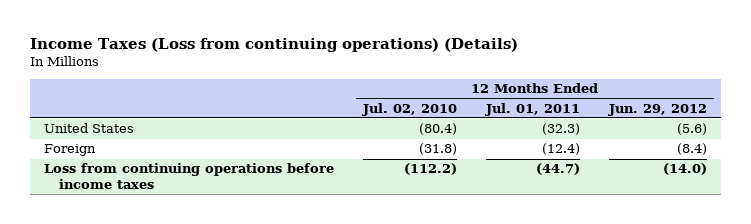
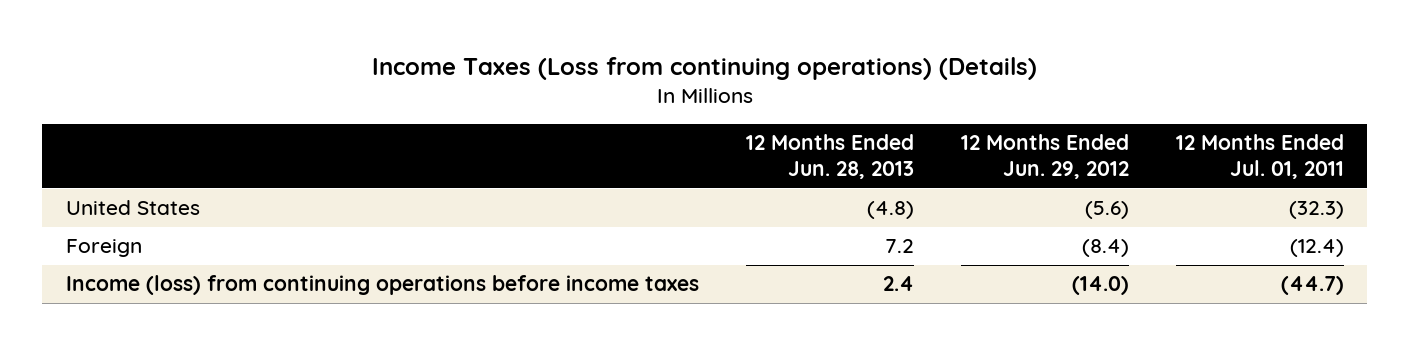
[362,102,458,116] Jul. 02, 2010 -> none
none -> [745,133,914,180] 12 Months Ended Jun. 28, 2013
[44,163,335,189] Loss from continuing operations before income taxes -> [65,275,699,296] Income (loss) from continuing operations before income taxes

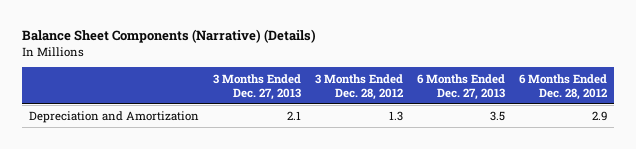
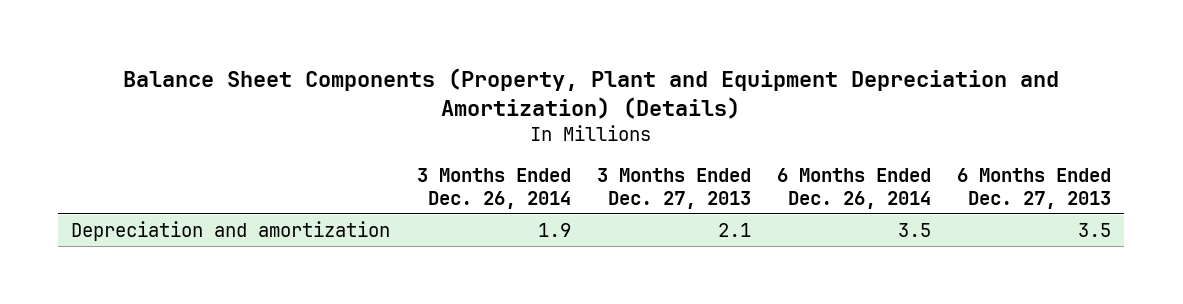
[22,29,317,44] Balance Sheet Components (Narrative) (Details) -> [123,68,1060,119] Balance Sheet Components (Property, Plant and Equipment Depreciation and Amortization) (Details)
[314,73,403,100] 3 Months Ended Dec. 28, 2012 -> none
[518,73,607,100] 6 Months Ended Dec. 28, 2012 -> none
none -> [416,167,571,210] 3 Months Ended Dec. 26, 2014
none -> [776,167,931,210] 6 Months Ended Dec. 26, 2014
[29,111,200,124] Depreciation and Amortization -> [71,221,391,242] Depreciation and amortization

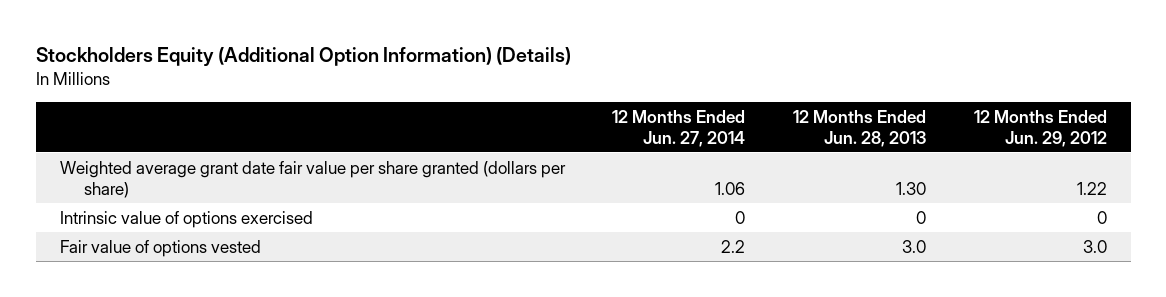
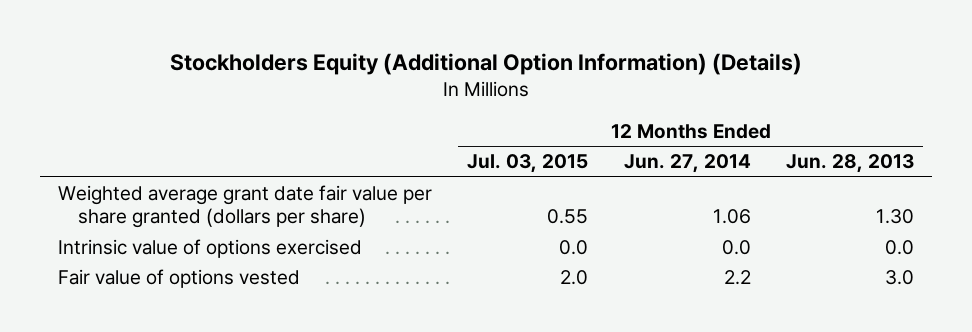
[973,109,1107,147] 12 Months Ended Jun. 29, 2012 -> none
none -> [467,154,589,174] Jul. 03, 2015
[735,210,746,224] 0 -> [721,240,751,256] 0.0
[916,210,927,224] 0 -> [885,240,915,256] 0.0

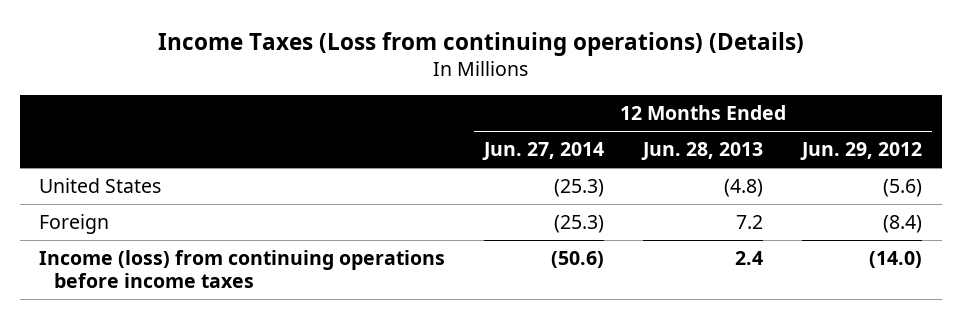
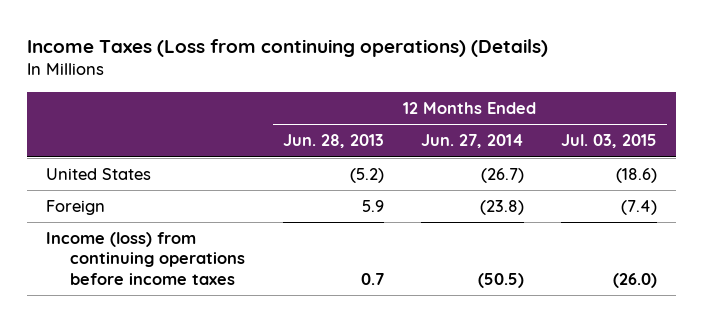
[800,142,923,161] Jun. 29, 2012 -> none
none -> [561,134,658,149] Jul. 03, 2015
[554,178,605,197] (25.3) -> [480,168,524,184] (26.7)
[724,178,764,197] (4.8) -> [349,168,384,184] (5.2)
[554,214,605,233] (25.3) -> [479,200,524,216] (23.8)
[736,214,764,229] 7.2 -> [361,200,384,213] 5.9
[551,250,605,268] (50.6) -> [477,272,524,288] (50.5)
[735,250,764,265] 2.4 -> [360,272,384,285] 0.7

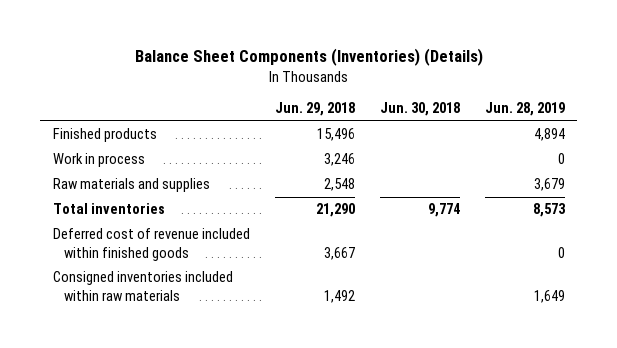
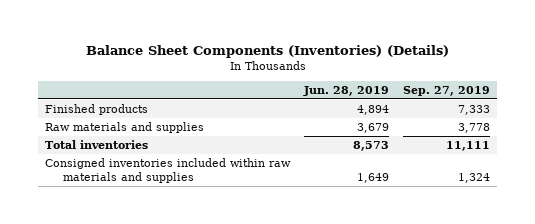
[274,102,355,117] Jun. 29, 2018 -> none
[379,102,460,117] Jun. 30, 2018 -> none
none -> [402,86,490,97] Sep. 27, 2019
[52,153,145,168] Work in process -> none
[52,228,250,261] Deferred cost of revenue included within finished goods -> none
[52,271,233,301] Consigned inventories included within raw materials -> [45,157,292,183] Consigned inventories included within raw materials and supplies

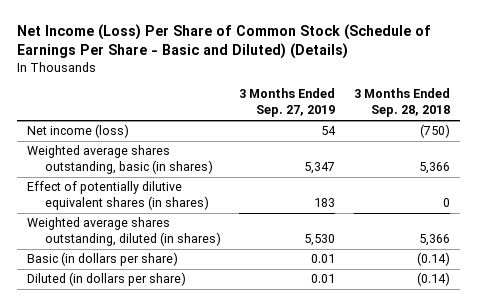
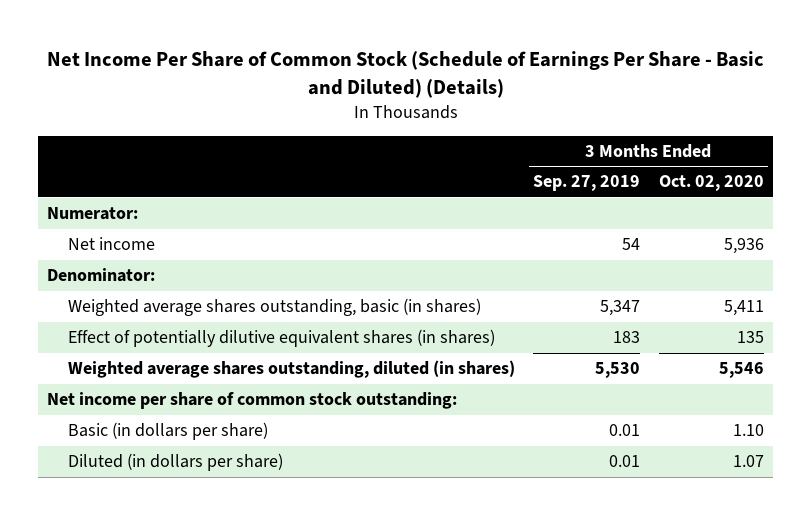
[17,24,432,60] Net Income (Loss) Per Share of Common Stock (Schedule of Earnings Per Share - Basic and Diluted) (Details) -> [46,50,764,98] Net Income Per Share of Common Stock (Schedule of Earnings Per Share - Basic and Diluted) (Details)
[354,88,451,118] 3 Months Ended Sep. 28, 2018 -> none
none -> [658,175,764,192] Oct. 02, 2020
none -> [47,207,139,221] Numerator:
[26,124,129,139] Net income (loss) -> [67,237,155,251] Net income
none -> [47,268,156,283] Denominator:
none -> [47,392,458,410] Net income per share of common stock outstanding:

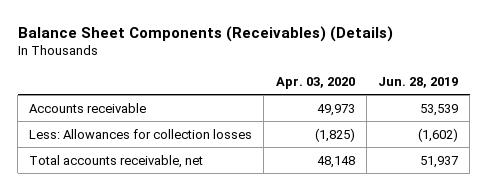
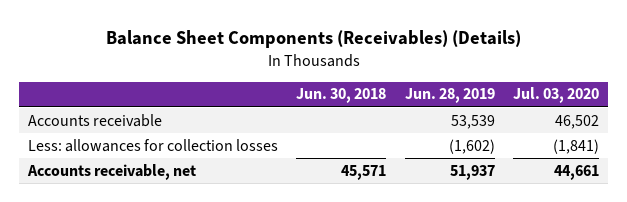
[275,77,355,90] Apr. 03, 2020 -> none
none -> [296,88,387,104] Jun. 30, 2018
none -> [513,87,600,104] Jul. 03, 2020
[29,128,253,139] Less: Allowances for collection losses -> [27,138,278,152] Less: allowances for collection losses
[29,154,204,168] Total accounts receivable, net -> [26,163,196,180] Accounts receivable, net

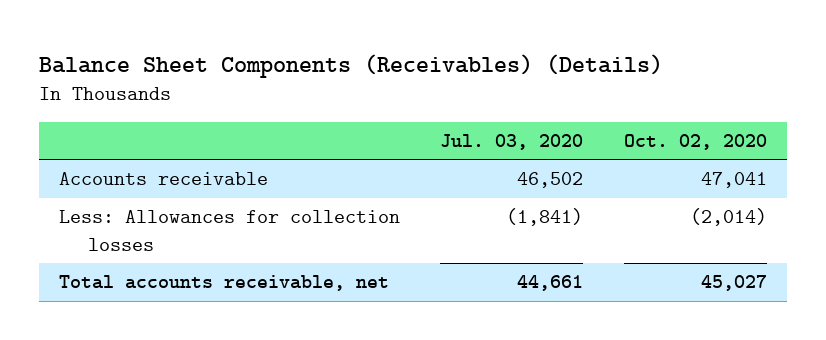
[296,88,387,104] Jun. 30, 2018 -> none
[404,88,495,104] Jun. 28, 2019 -> none
none -> [623,133,767,150] Oct. 02, 2020
[27,138,278,152] Less: allowances for collection losses -> [59,210,401,251] Less: Allowances for collection losses
[26,163,196,180] Accounts receivable, net -> [59,275,390,292] Total accounts receivable, net

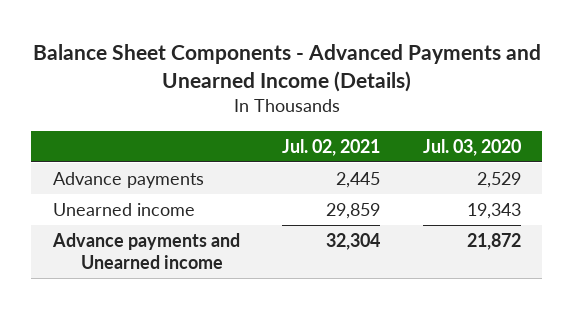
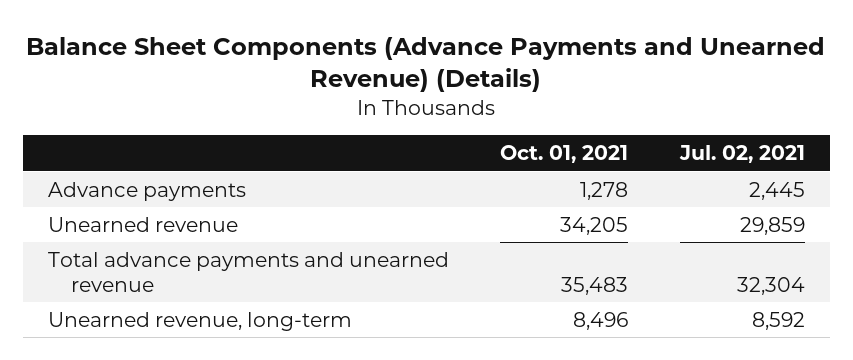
[32,43,541,92] Balance Sheet Components - Advanced Payments and Unearned Income (Details) -> [26,36,826,92] Balance Sheet Components (Advance Payments and Unearned Revenue) (Details)
[423,138,522,156] Jul. 03, 2020 -> none
none -> [500,145,629,164] Oct. 01, 2021
[52,203,195,217] Unearned income -> [48,216,239,232] Unearned revenue
[51,233,240,270] Advance payments and Unearned income -> [48,251,450,292] Total advance payments and unearned revenue
none -> [48,311,353,331] Unearned revenue, long-term

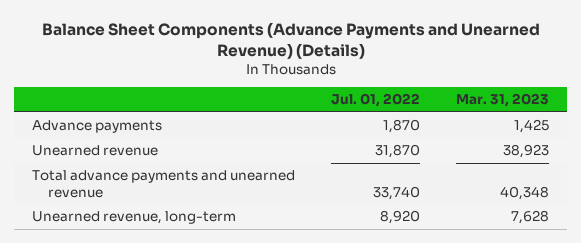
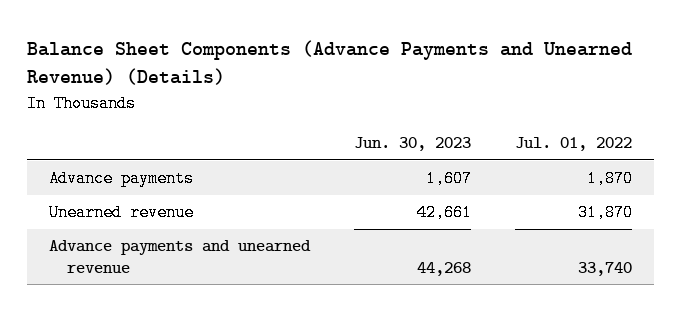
[456,93,550,108] Mar. 31, 2023 -> none
none -> [353,137,471,152] Jun. 30, 2023
[32,211,237,225] Unearned revenue, long-term -> none
[32,170,296,198] Total advance payments and unearned revenue -> [48,240,311,273] Advance payments and unearned revenue

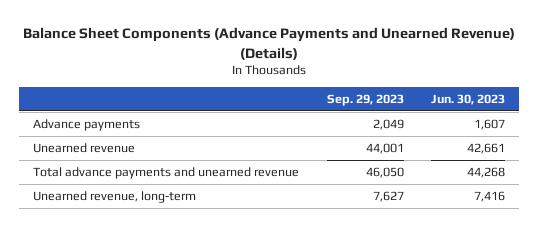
[514,137,632,152] Jul. 01, 2022 -> none
none -> [326,93,404,106] Sep. 29, 2023
[48,240,311,273] Advance payments and unearned revenue -> [32,167,299,180] Total advance payments and unearned revenue
none -> [32,191,196,204] Unearned revenue, long-term

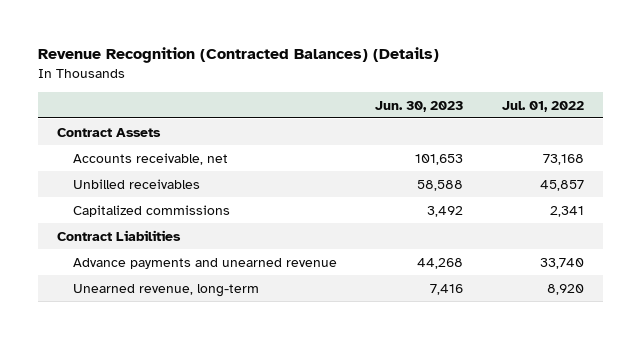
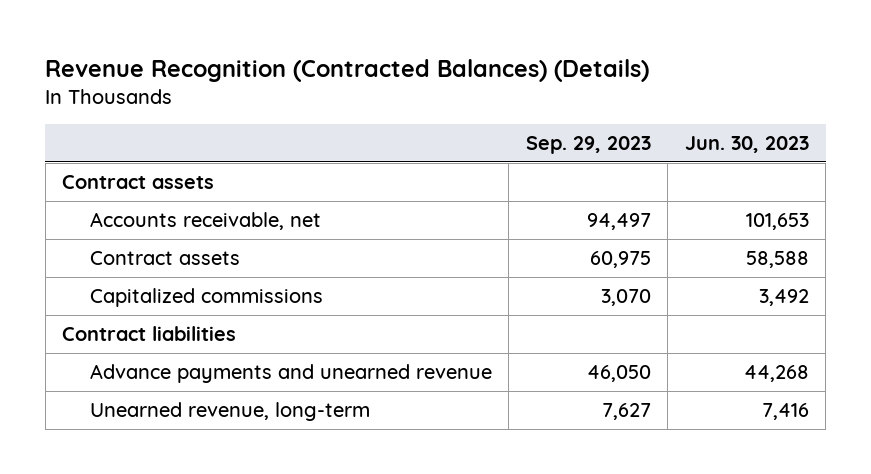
[501,100,584,112] Jul. 01, 2022 -> none
none -> [525,136,651,155] Sep. 29, 2023
[57,127,162,137] Contract Assets -> [62,175,215,190] Contract assets
[73,178,201,189] Unbilled receivables -> [89,251,240,266] Contract assets
[57,229,182,241] Contract Liabilities -> [62,326,237,342] Contract liabilities

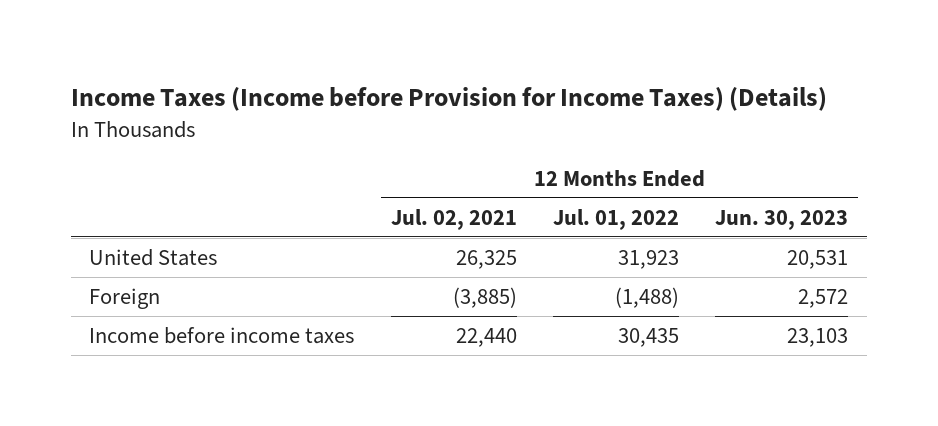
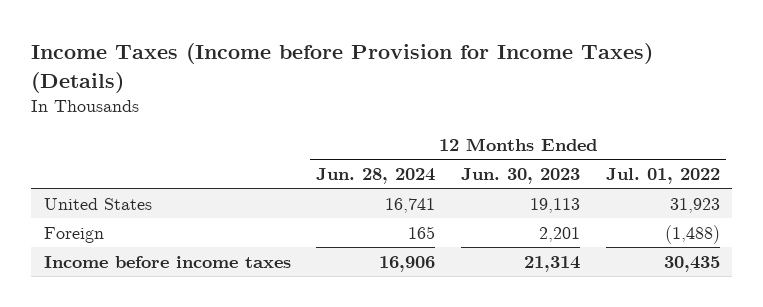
[390,208,517,230] Jul. 02, 2021 -> none
none -> [316,167,436,184] Jun. 28, 2024
[787,249,849,269] 20,531 -> [530,197,581,213] 19,113
[798,288,849,308] 2,572 -> [539,226,581,242] 2,201
[787,327,849,347] 23,103 -> [524,255,581,272] 21,314

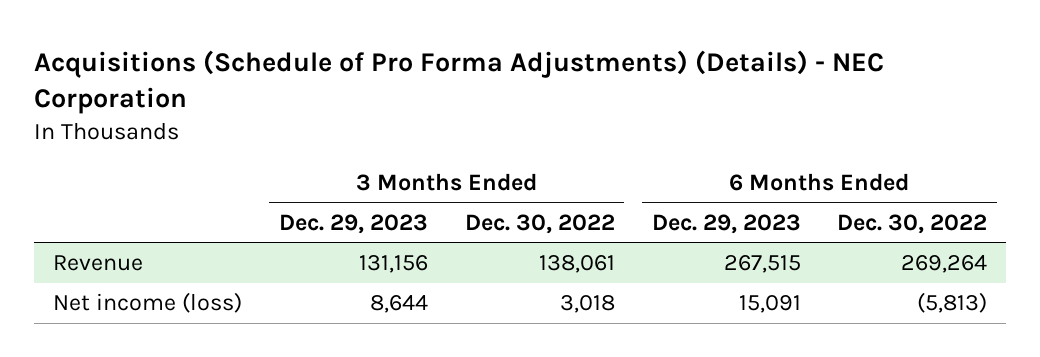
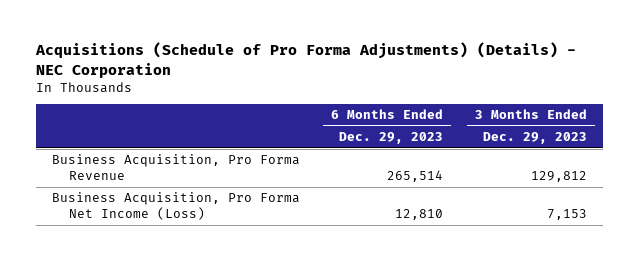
[464,213,615,234] Dec. 30, 2022 -> none
[837,213,988,234] Dec. 30, 2022 -> none
[52,255,143,272] Revenue -> [51,154,300,181] Business Acquisition, Pro Forma Revenue
[358,255,428,274] 131,156 -> [531,171,588,183] 129,812
[723,255,801,274] 267,515 -> [387,170,444,183] 265,514
[52,292,242,314] Net income (loss) -> [51,192,300,221] Business Acquisition, Pro Forma Net Income (Loss)
[369,295,428,314] 8,644 -> [547,209,588,221] 7,153
[738,295,801,314] 15,091 -> [395,209,444,221] 12,810

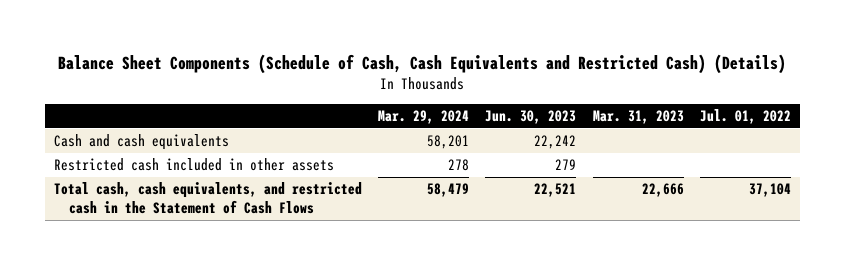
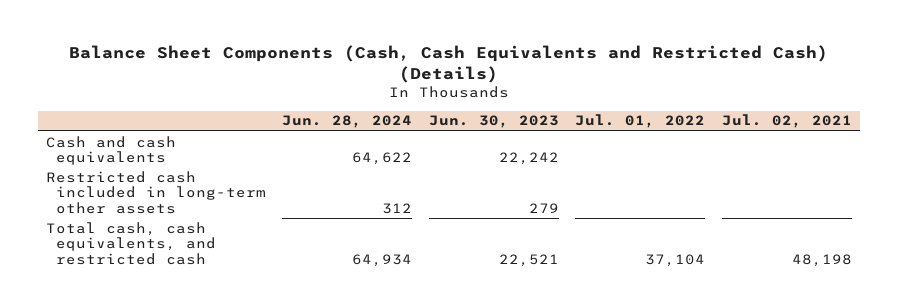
[58,53,787,74] Balance Sheet Components (Schedule of Cash, Cash Equivalents and Restricted Cash) (Details) -> [68,45,828,84] Balance Sheet Components (Cash, Cash Equivalents and Restricted Cash) (Details)
[378,110,470,125] Mar. 29, 2024 -> none
[592,110,684,125] Mar. 31, 2023 -> none
none -> [282,115,413,129] Jun. 28, 2024
none -> [721,114,852,129] Jul. 02, 2021
[53,158,334,172] Restricted cash included in other assets -> [45,170,266,214] Restricted cash included in long-term other assets
[53,182,362,215] Total cash, cash equivalents, and restricted cash in the Statement of Cash Flows -> [45,221,216,265] Total cash, cash equivalents, and restricted cash

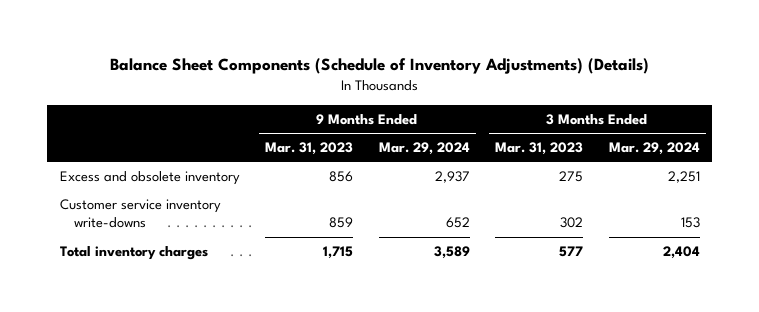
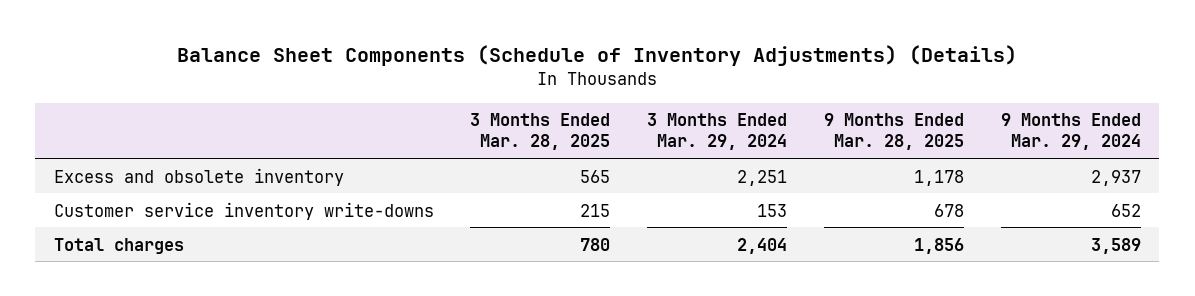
[265,142,354,156] Mar. 31, 2023 -> none
[495,142,584,156] Mar. 31, 2023 -> none
none -> [470,113,611,151] 3 Months Ended Mar. 28, 2025
none -> [824,113,965,151] 9 Months Ended Mar. 28, 2025
[59,246,208,261] Total inventory charges -> [53,237,184,254] Total charges

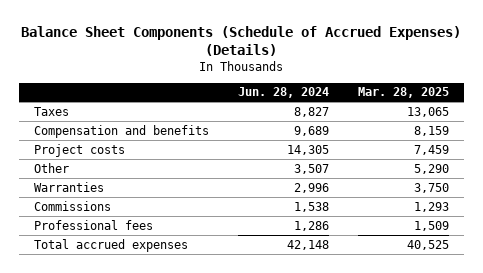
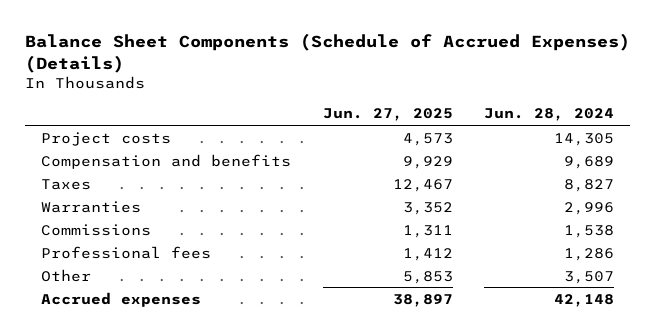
[358,87,450,99] Mar. 28, 2025 -> none
none -> [322,108,453,122] Jun. 27, 2025
[33,124,209,138] Compensation and benefits -> [40,153,291,169] Compensation and benefits
[33,106,69,116] Taxes -> [40,178,91,190] Taxes
[33,162,69,173] Other -> [40,268,91,282] Other
[33,238,188,252] Total accrued expenses -> [40,291,201,307] Accrued expenses

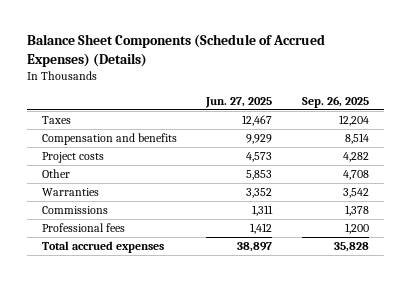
[484,108,615,122] Jun. 28, 2024 -> none
none -> [302,95,370,108] Sep. 26, 2025
[40,153,291,169] Compensation and benefits -> [41,133,177,146] Compensation and benefits
[40,131,171,146] Project costs -> [41,152,104,164] Project costs
[40,268,91,282] Other -> [41,169,70,179] Other
[40,291,201,307] Accrued expenses -> [41,241,164,254] Total accrued expenses

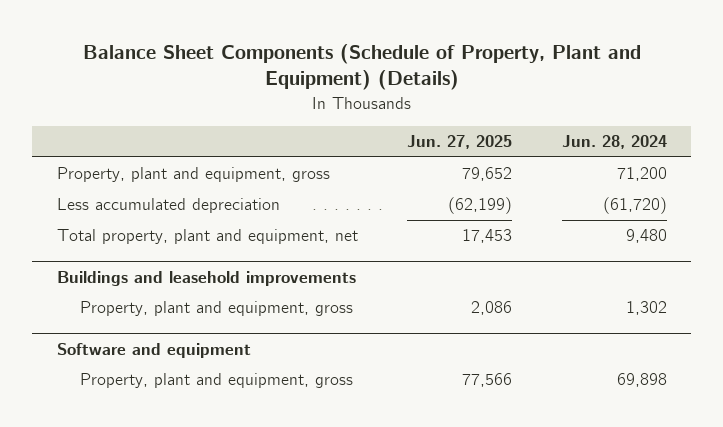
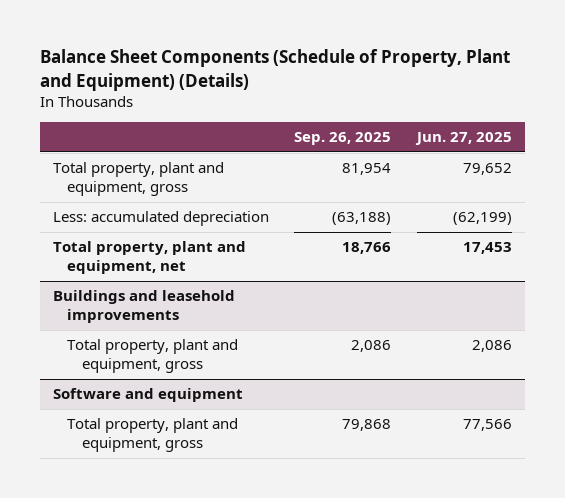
[561,135,667,150] Jun. 28, 2024 -> none
none -> [294,132,392,146] Sep. 26, 2025
[56,167,330,183] Property, plant and equipment, gross -> [52,162,224,197] Total property, plant and equipment, gross
[56,198,280,214] Less accumulated depreciation -> [52,211,269,227] Less: accumulated depreciation
[79,301,353,317] Property, plant and equipment, gross -> [67,339,239,374] Total property, plant and equipment, gross
[79,373,353,389] Property, plant and equipment, gross -> [67,418,239,453] Total property, plant and equipment, gross

